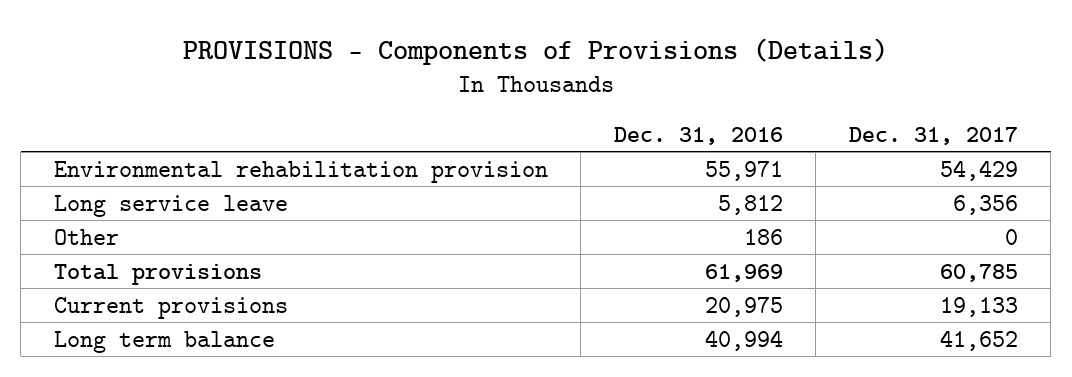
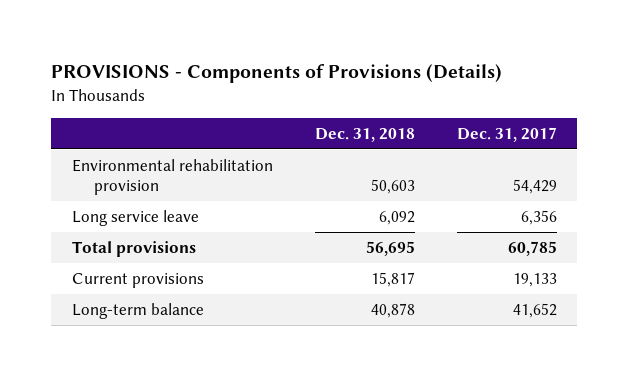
[613,126,783,145] Dec. 31, 2016 -> none
none -> [314,128,415,143] Dec. 31, 2018
[53,228,119,245] Other -> none
[53,330,275,353] Long term balance -> [72,302,205,319] Long-term balance

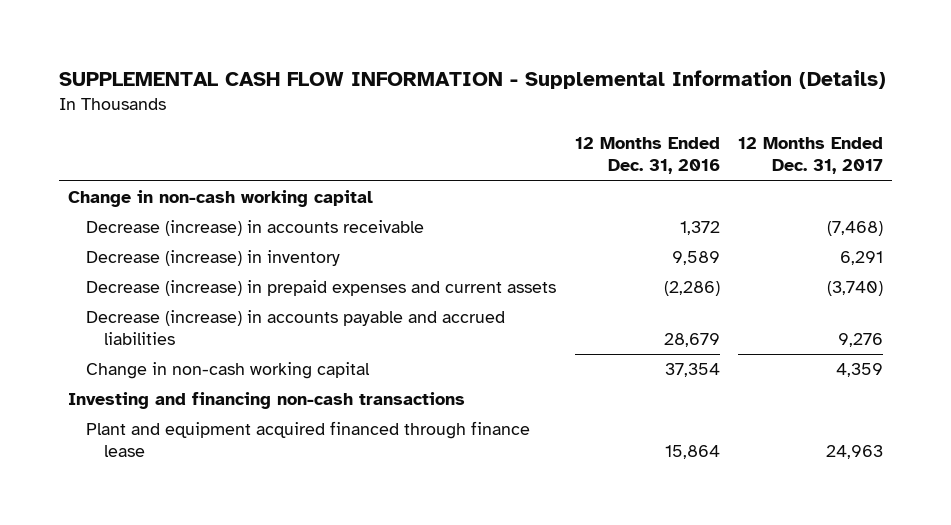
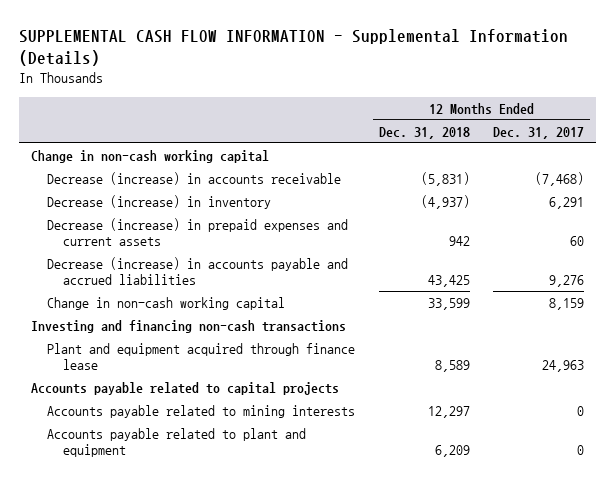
[574,137,720,175] 12 Months Ended Dec. 31, 2016 -> none
none -> [378,126,470,139] Dec. 31, 2018
[827,281,884,297] (3,740) -> [570,236,585,247] 60
[836,363,884,378] 4,359 -> [549,298,585,311] 8,159
[86,421,531,458] Plant and equipment acquired financed through finance lease -> [46,343,355,371] Plant and equipment acquired through finance lease
none -> [31,382,340,396] Accounts payable related to capital projects
none -> [46,405,355,419] Accounts payable related to mining interests
none -> [46,428,306,458] Accounts payable related to plant and equipment

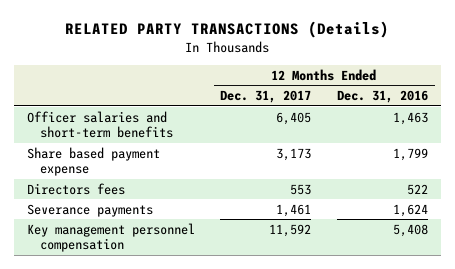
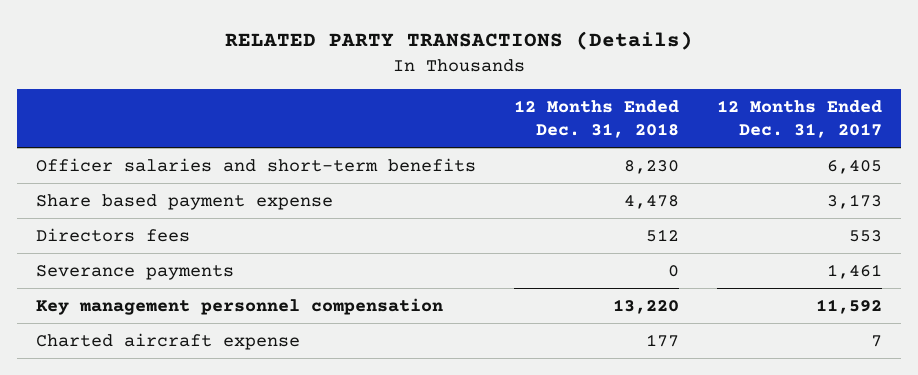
[337,90,429,104] Dec. 31, 2016 -> none
none -> [514,99,680,139] 12 Months Ended Dec. 31, 2018
none -> [36,332,301,350] Charted aircraft expense

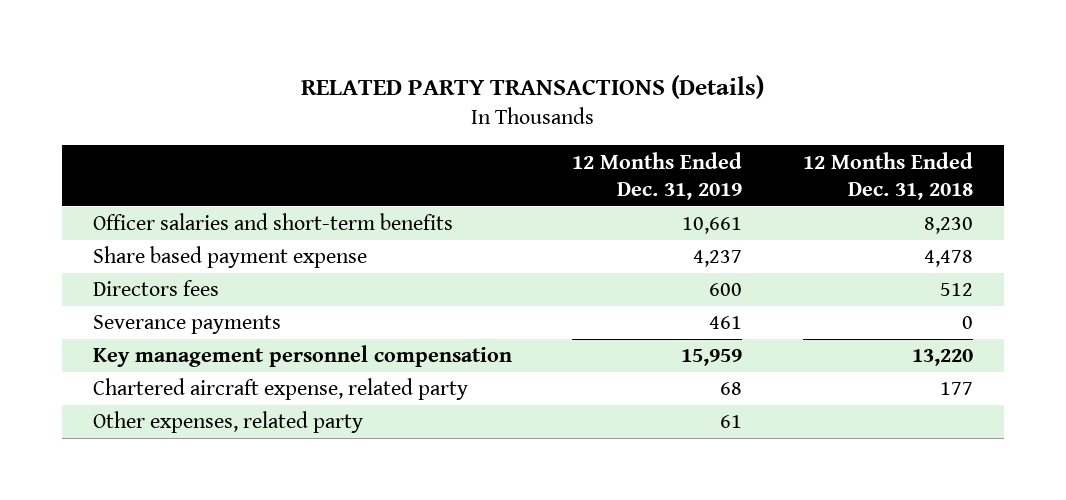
[716,99,882,139] 12 Months Ended Dec. 31, 2017 -> none
none -> [572,151,743,200] 12 Months Ended Dec. 31, 2019
[36,332,301,350] Charted aircraft expense -> [92,378,468,401] Chartered aircraft expense, related party
none -> [92,411,363,434] Other expenses, related party

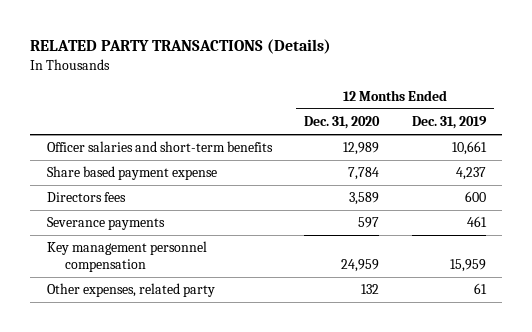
[803,151,974,200] 12 Months Ended Dec. 31, 2018 -> none
none -> [304,116,381,130] Dec. 31, 2020
[92,378,468,401] Chartered aircraft expense, related party -> none

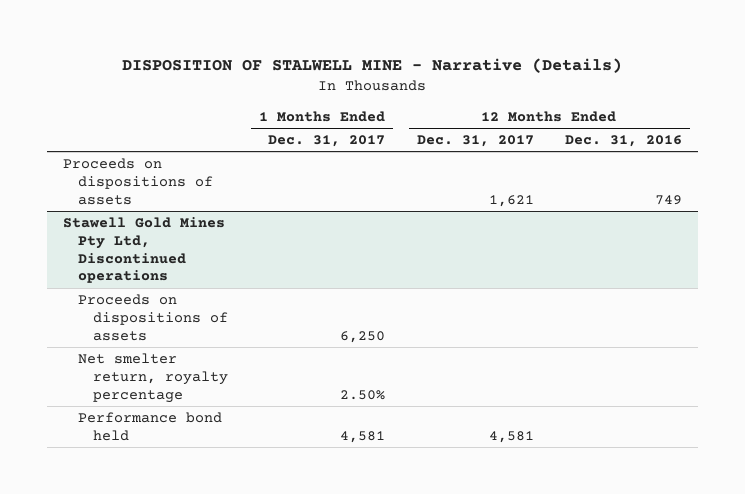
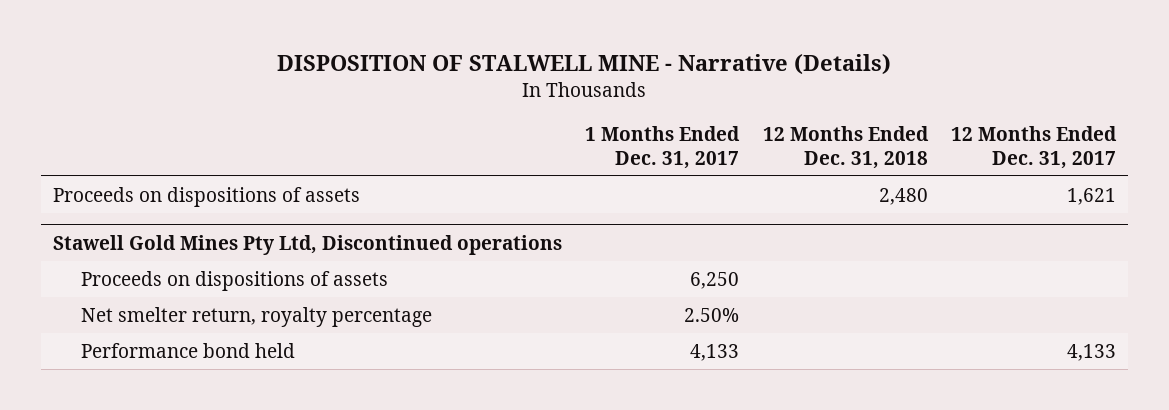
[565,134,683,147] Dec. 31, 2016 -> none
none -> [762,126,929,169] 12 Months Ended Dec. 31, 2018
[340,430,386,443] 4,581 -> [690,344,740,362] 4,133
[488,430,534,443] 4,581 -> [1067,344,1117,362] 4,133

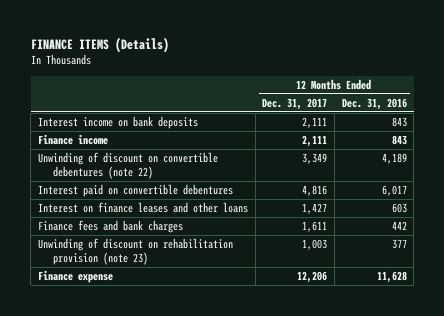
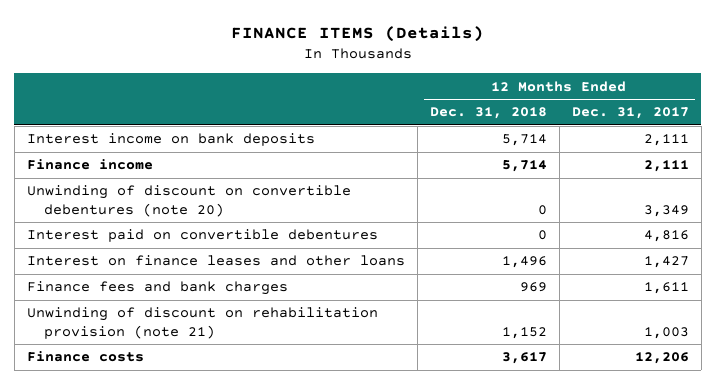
[341,97,407,110] Dec. 31, 2016 -> none
none -> [429,107,547,120] Dec. 31, 2018
[37,152,218,180] Unwinding of discount on convertible debentures (note 22) -> [26,185,351,218] Unwinding of discount on convertible debentures (note 20)
[37,238,233,266] Unwinding of discount on rehabilitation provision (note 23) -> [26,307,378,340] Unwinding of discount on rehabilitation provision (note 21)
[37,270,113,284] Finance expense -> [26,351,144,363] Finance costs

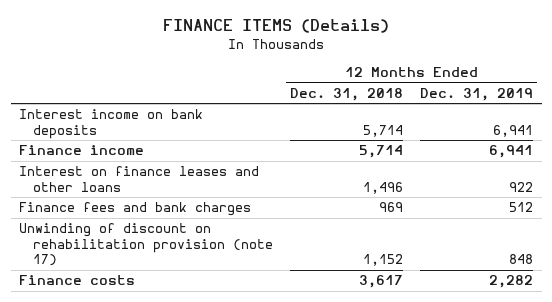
[571,107,689,120] Dec. 31, 2017 -> none
none -> [420,88,534,102] Dec. 31, 2019
[26,185,351,218] Unwinding of discount on convertible debentures (note 20) -> none
[26,229,378,243] Interest paid on convertible debentures -> none
[26,307,378,340] Unwinding of discount on rehabilitation provision (note 21) -> [19,223,273,267] Unwinding of discount on rehabilitation provision (note 17)

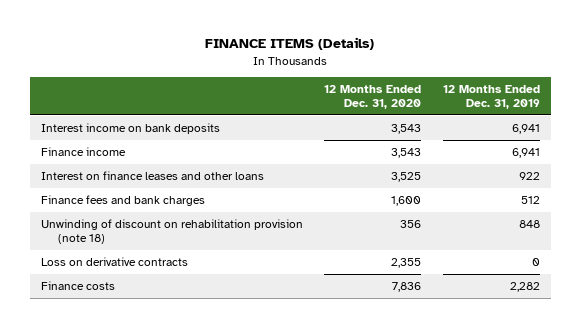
[289,88,403,102] Dec. 31, 2018 -> none
none -> [324,84,422,110] 12 Months Ended Dec. 31, 2020
[19,223,273,267] Unwinding of discount on rehabilitation provision (note 17) -> [40,219,303,245] Unwinding of discount on rehabilitation provision (note 18)
none -> [40,257,188,267] Loss on derivative contracts

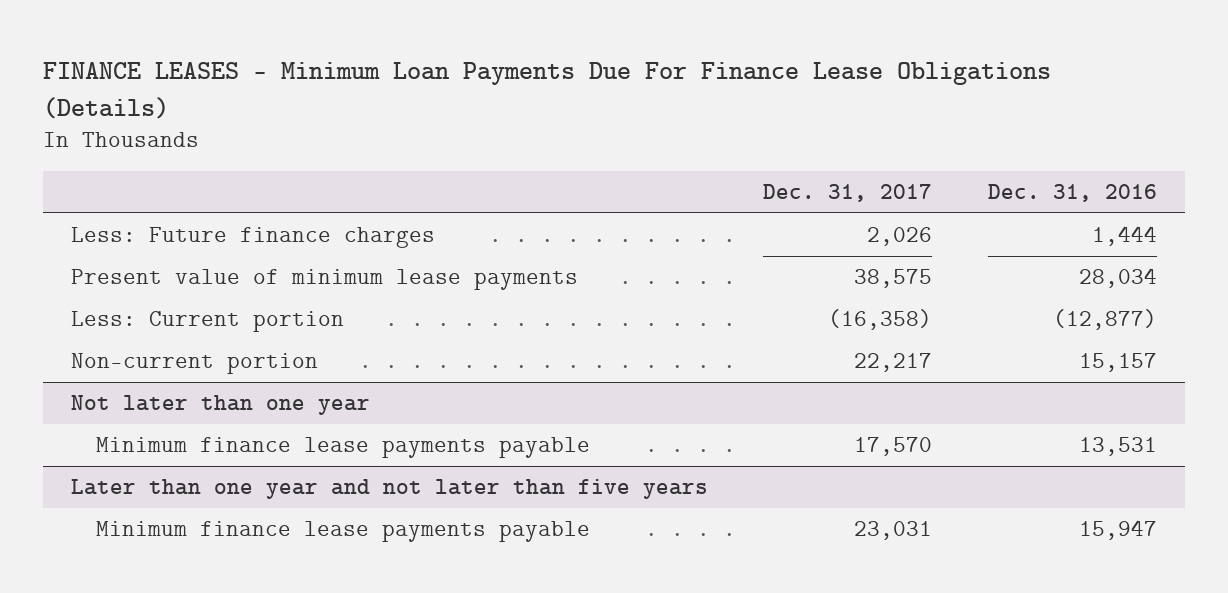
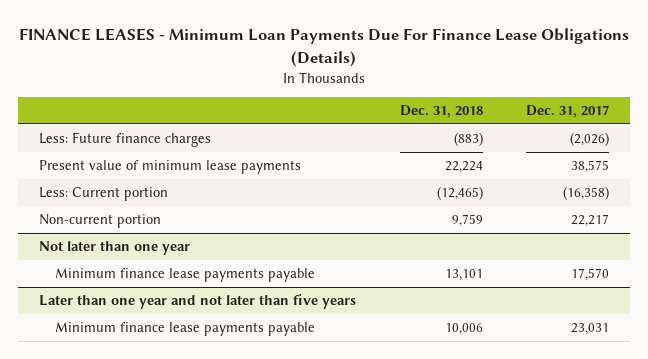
[988,183,1158,202] Dec. 31, 2016 -> none
none -> [399,105,483,119] Dec. 31, 2018
[867,226,933,246] 2,026 -> [569,132,609,147] (2,026)

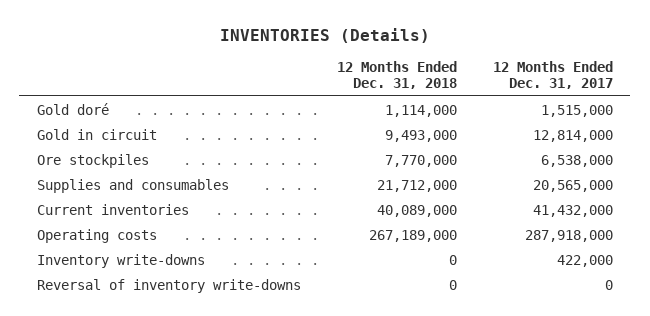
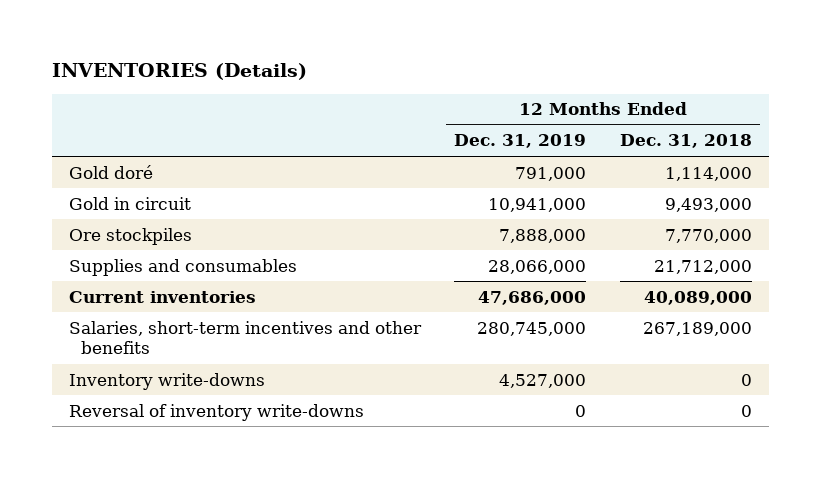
[492,61,613,90] 12 Months Ended Dec. 31, 2017 -> none
none -> [454,134,587,149] Dec. 31, 2019
[37,228,158,243] Operating costs -> [68,320,422,355] Salaries, short-term incentives and other benefits

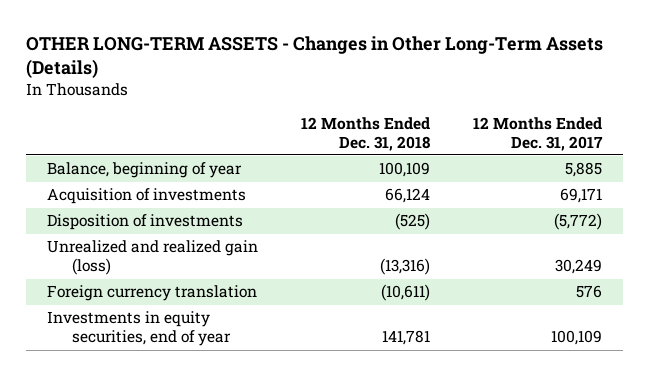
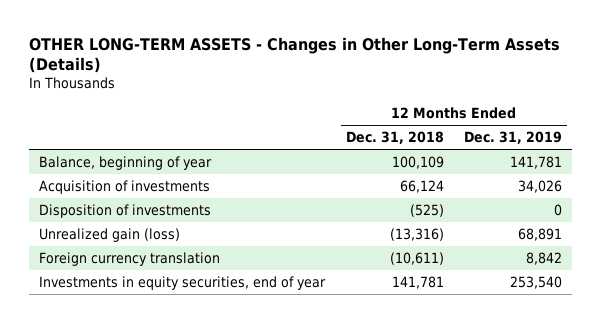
[473,116,604,151] 12 Months Ended Dec. 31, 2017 -> none
none -> [464,131,563,145] Dec. 31, 2019
[47,240,259,276] Unrealized and realized gain (loss) -> [39,227,181,242] Unrealized gain (loss)

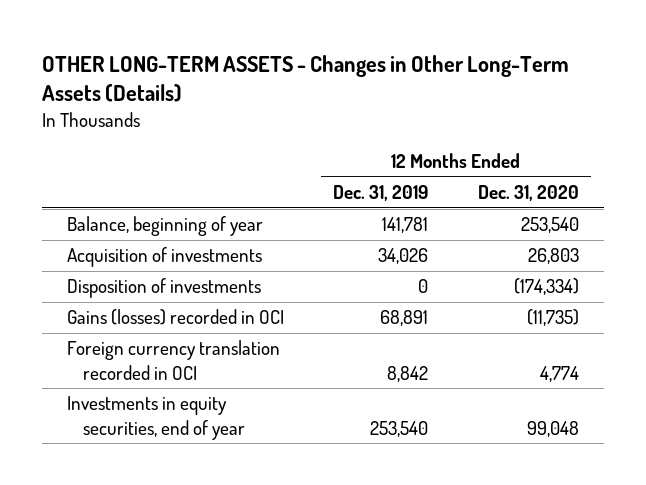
[345,131,444,145] Dec. 31, 2018 -> none
none -> [477,185,579,202] Dec. 31, 2020
[39,227,181,242] Unrealized gain (loss) -> [66,309,284,326] Gains (losses) recorded in OCI
[39,251,221,266] Foreign currency translation -> [66,340,280,380] Foreign currency translation recorded in OCI

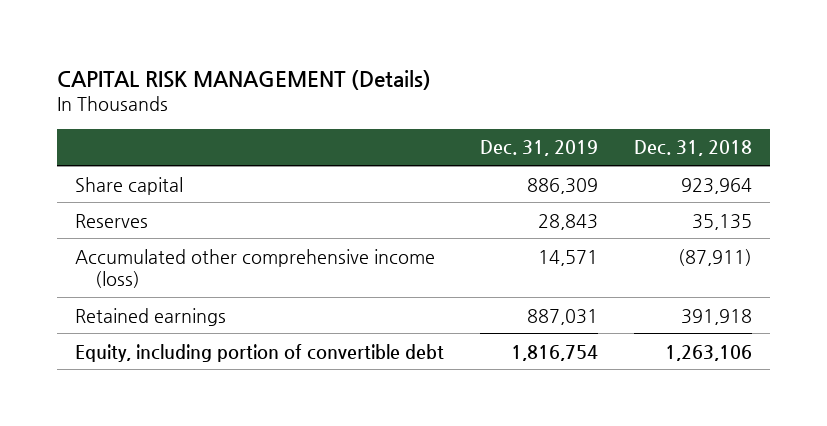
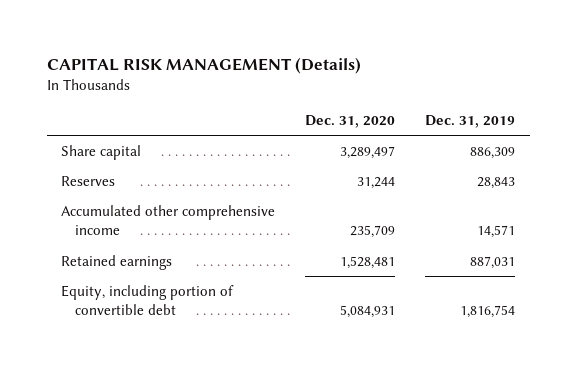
[633,140,752,157] Dec. 31, 2018 -> none
none -> [305,114,396,128] Dec. 31, 2020
[75,248,436,289] Accumulated other comprehensive income (loss) -> [61,205,276,236] Accumulated other comprehensive income

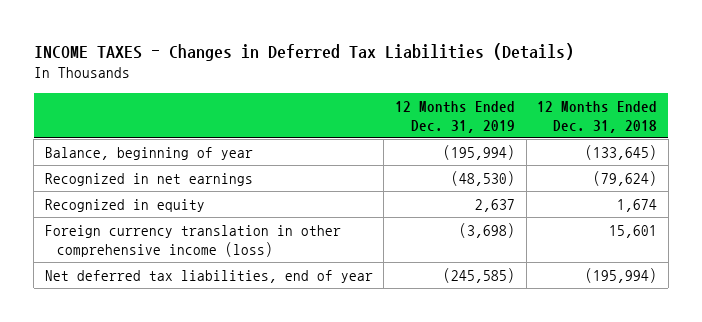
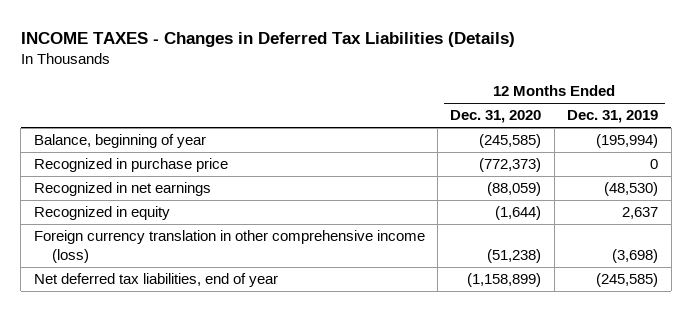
[537,100,658,133] 12 Months Ended Dec. 31, 2018 -> none
none -> [450,110,542,124] Dec. 31, 2020
none -> [33,158,228,173] Recognized in purchase price

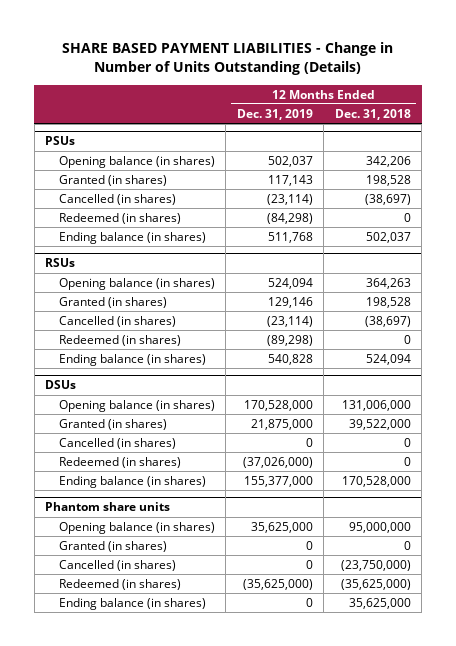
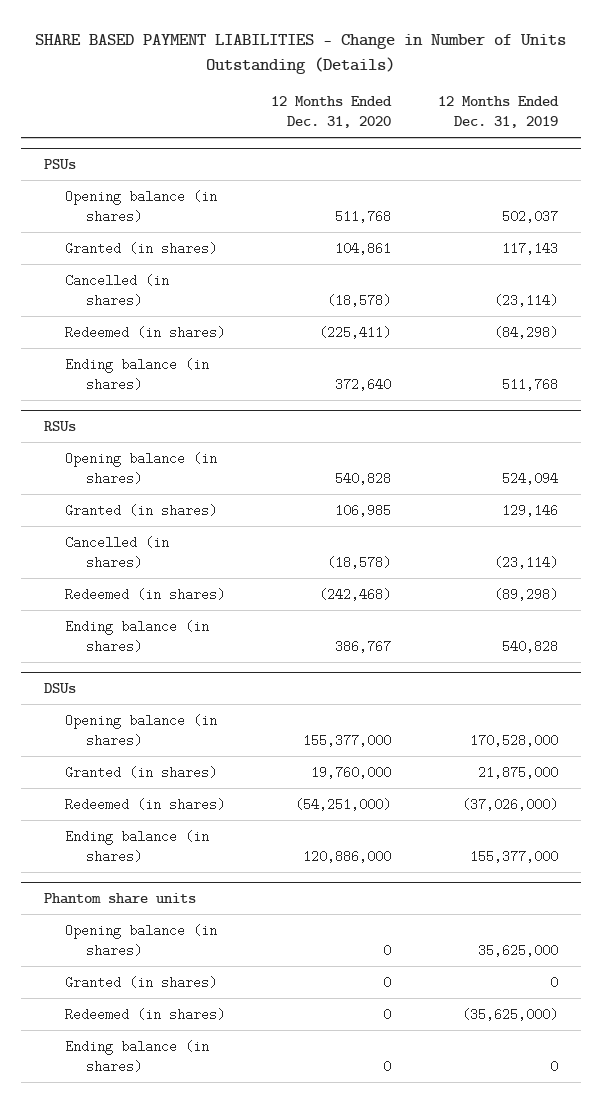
[334,109,411,121] Dec. 31, 2018 -> none
none -> [271,95,393,129] 12 Months Ended Dec. 31, 2020
[58,438,176,450] Cancelled (in shares) -> none
[58,560,176,572] Cancelled (in shares) -> none

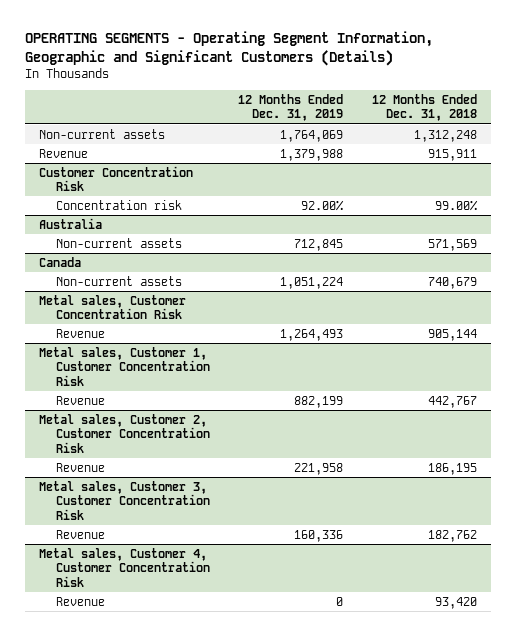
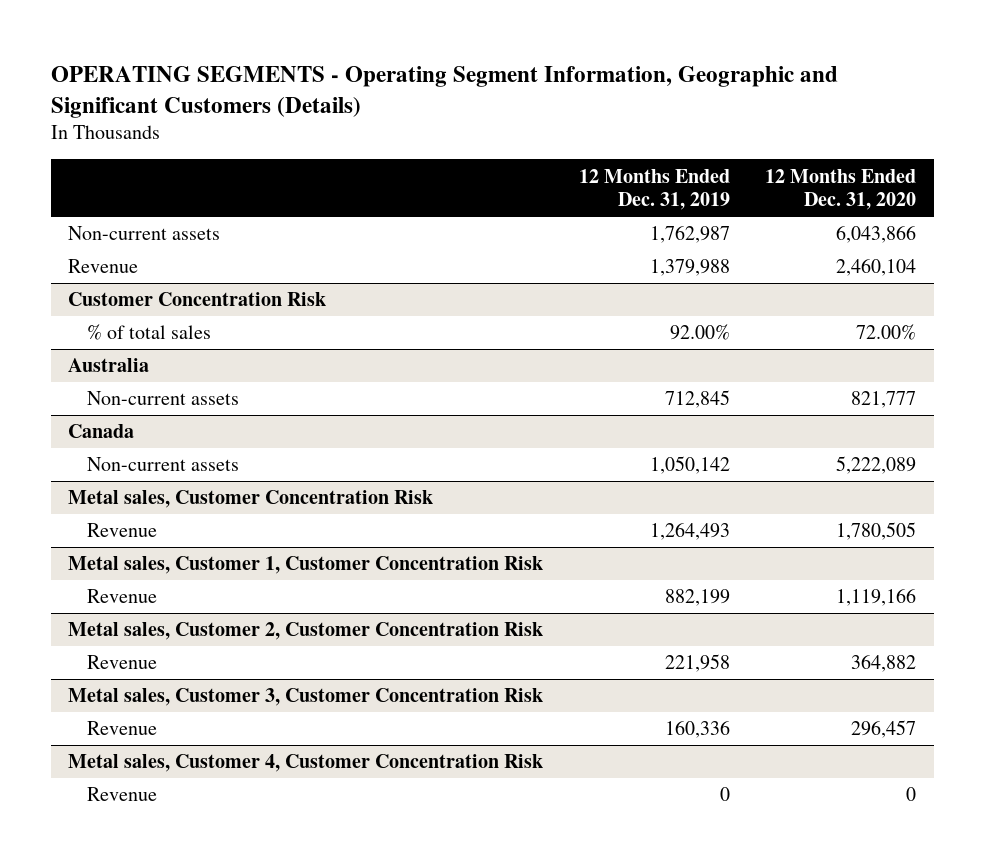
[371,93,477,122] 12 Months Ended Dec. 31, 2018 -> none
none -> [764,168,916,211] 12 Months Ended Dec. 31, 2020
[280,129,344,142] 1,764,069 -> [649,225,730,244] 1,762,987
[55,199,182,210] Concentration risk -> [86,324,211,341] % of total sales
[280,276,344,289] 1,051,224 -> [649,456,730,475] 1,050,142

